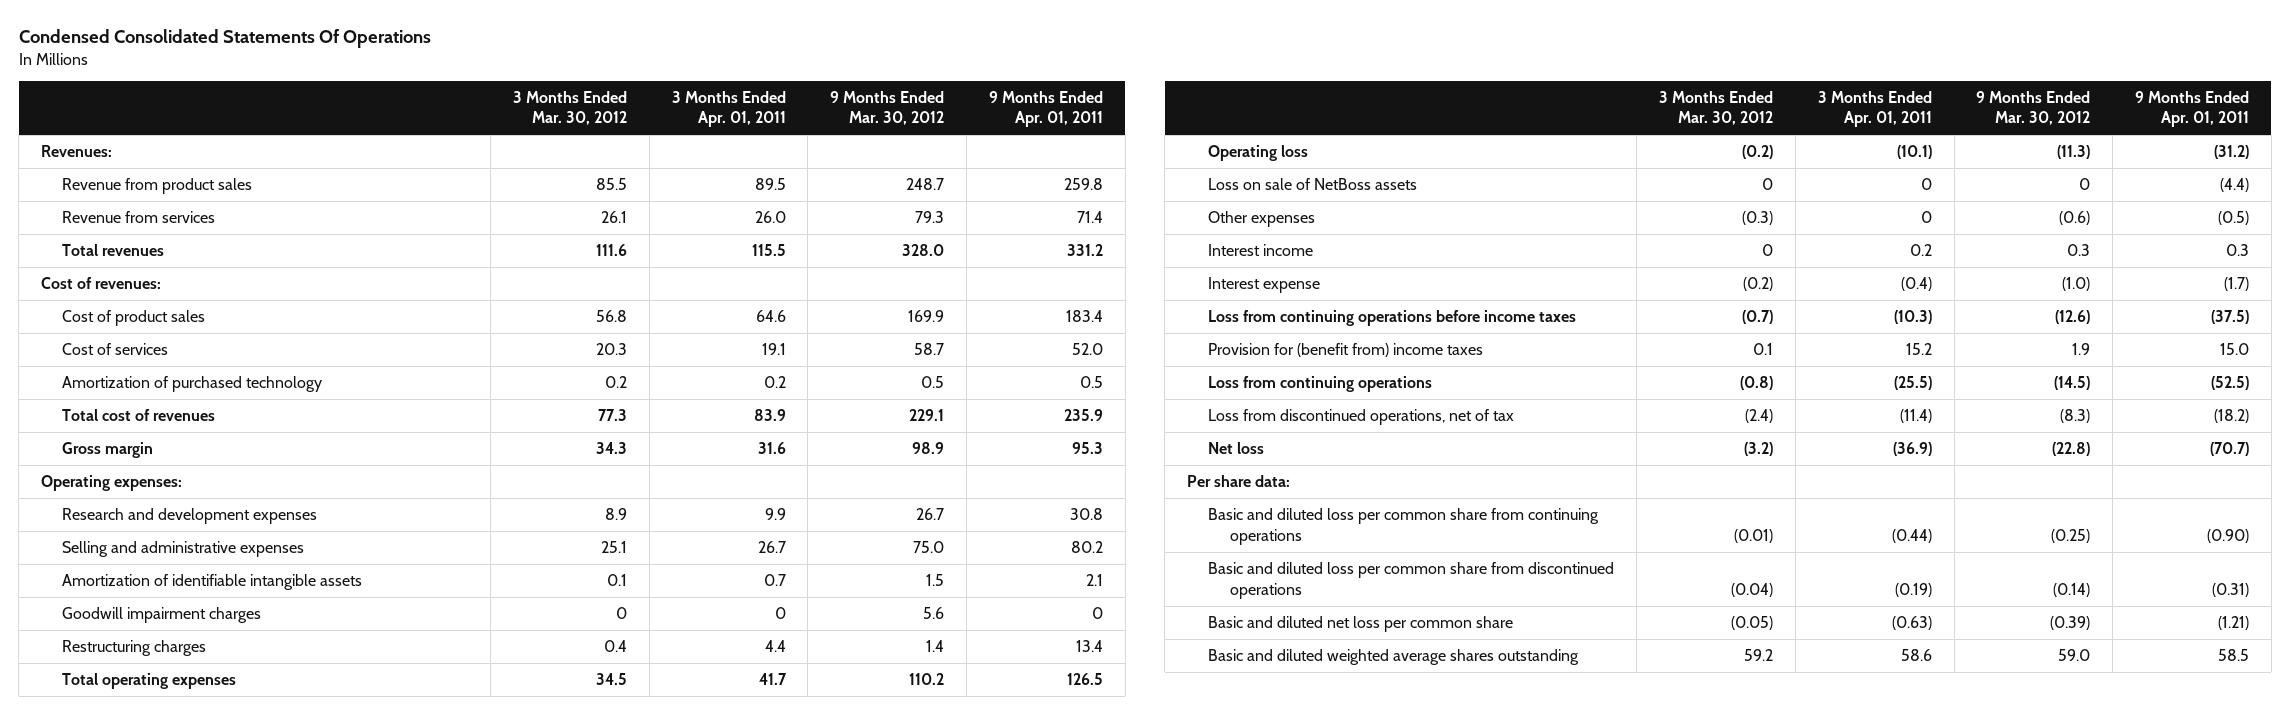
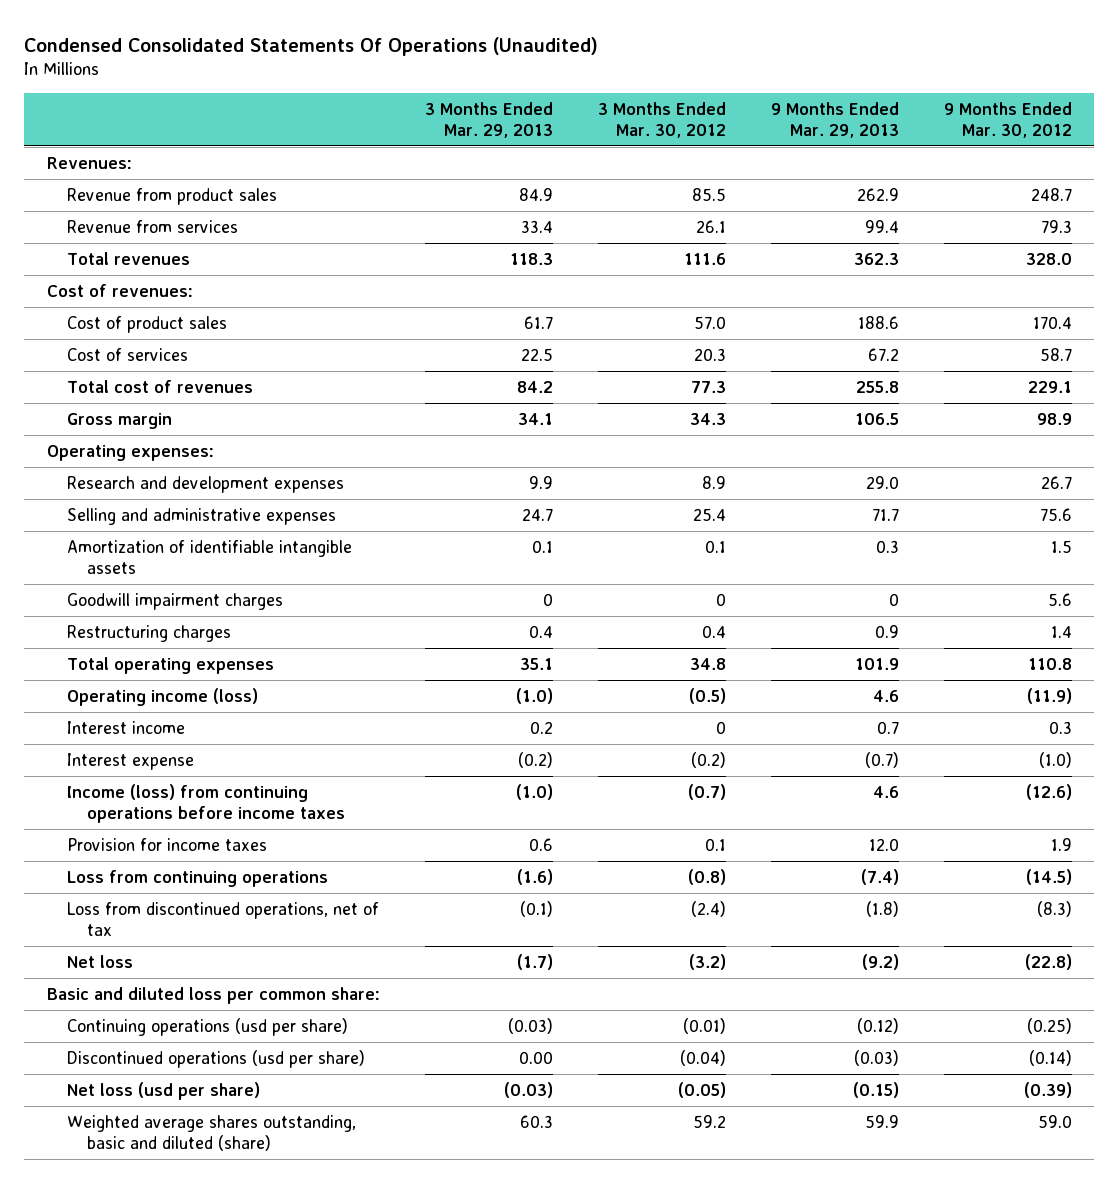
[18,29,431,49] Condensed Consolidated Statements Of Operations -> [24,36,599,56] Condensed Consolidated Statements Of Operations (Unaudited)
[671,90,786,128] 3 Months Ended Apr. 01, 2011 -> none
[988,90,1103,128] 9 Months Ended Apr. 01, 2011 -> none
none -> [424,101,553,138] 3 Months Ended Mar. 29, 2013
none -> [770,101,899,138] 9 Months Ended Mar. 29, 2013
[595,310,627,323] 56.8 -> [693,316,726,330] 57.0
[908,310,945,323] 169.9 -> [1032,316,1072,330] 170.4
[62,376,323,393] Amortization of purchased technology -> none
[600,541,627,554] 25.1 -> [692,508,726,522] 25.4
[913,541,945,554] 75.0 -> [1039,508,1072,522] 75.6
[1208,178,1418,191] Loss on sale of NetBoss assets -> none
[1208,211,1316,228] Other expenses -> none
[595,673,627,686] 34.5 -> [689,658,726,671] 34.8
[909,673,945,686] 110.2 -> [1027,658,1072,671] 110.8
[1208,145,1309,162] Operating loss -> [66,688,258,707] Operating income (loss)
[1742,145,1774,160] (0.2) -> [688,688,726,705] (0.5)
[2057,145,2091,160] (11.3) -> [1026,688,1072,705] (11.9)
[1208,310,1577,327] Loss from continuing operations before income taxes -> [66,784,345,823] Income (loss) from continuing operations before income taxes
[1208,343,1484,358] Provision for (benefit from) income taxes -> [66,838,267,852] Provision for income taxes
[1187,475,1291,488] Per share data: -> [46,987,380,1005] Basic and diluted loss per common share:
[1208,508,1600,545] Basic and diluted loss per common share from continuing operations -> [66,1018,348,1037] Continuing operations (usd per share)
[1208,562,1615,599] Basic and diluted loss per common share from discontinued operations -> [66,1050,365,1069] Discontinued operations (usd per share)
[1208,616,1514,633] Basic and diluted net loss per common share -> [66,1082,260,1101] Net loss (usd per share)
[1208,649,1580,666] Basic and diluted weighted average shares outstanding -> [66,1115,356,1151] Weighted average shares outstanding, basic and diluted (share)

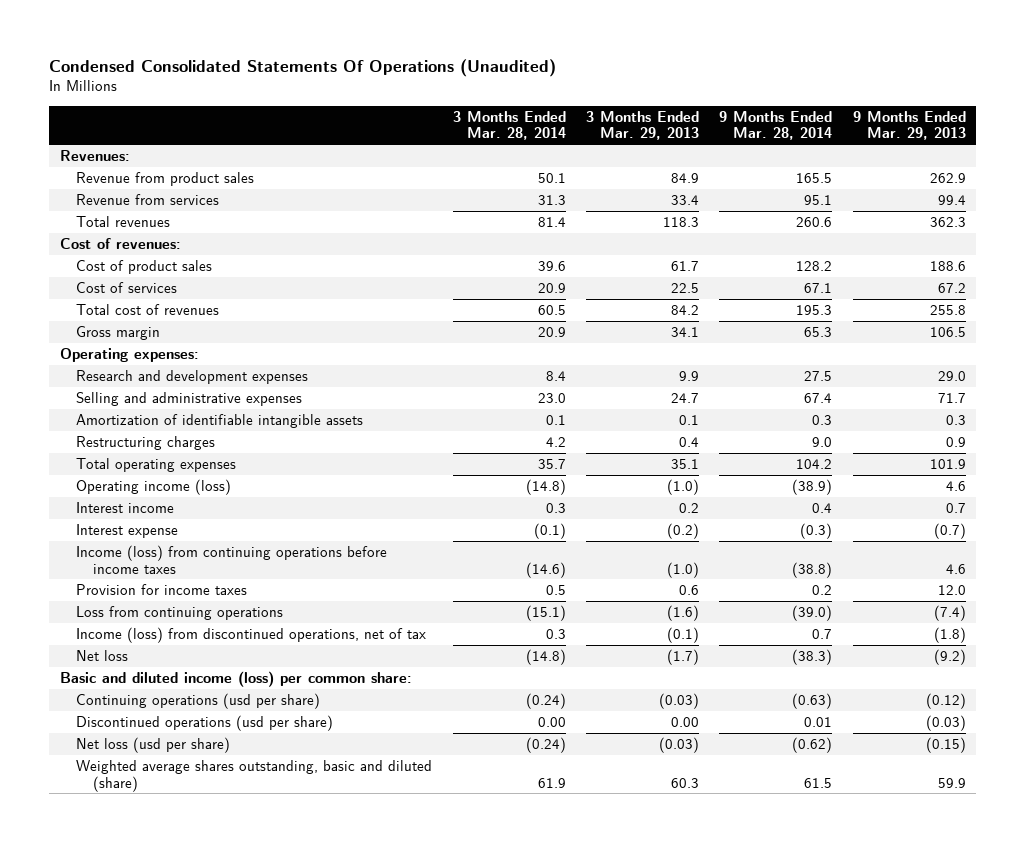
[597,101,726,138] 3 Months Ended Mar. 30, 2012 -> none
[943,101,1072,138] 9 Months Ended Mar. 30, 2012 -> none
none -> [452,110,566,141] 3 Months Ended Mar. 28, 2014
none -> [719,110,833,141] 9 Months Ended Mar. 28, 2014
[66,593,283,611] Goodwill impairment charges -> none
[66,902,379,936] Loss from discontinued operations, net of tax -> [76,626,427,643] Income (loss) from discontinued operations, net of tax
[46,987,380,1005] Basic and diluted loss per common share: -> [59,670,412,687] Basic and diluted income (loss) per common share:

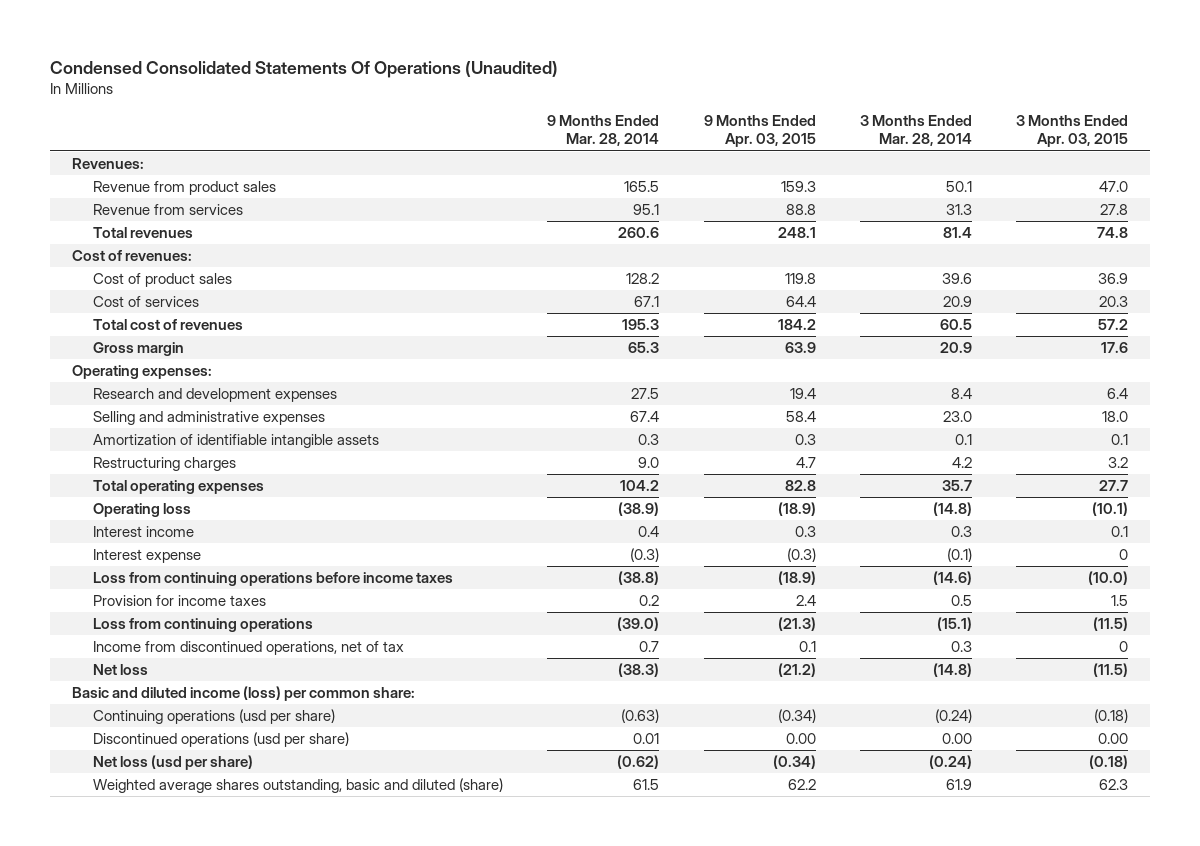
[586,110,700,141] 3 Months Ended Mar. 29, 2013 -> none
[852,110,966,141] 9 Months Ended Mar. 29, 2013 -> none
none -> [703,115,816,148] 9 Months Ended Apr. 03, 2015
none -> [1015,115,1128,148] 3 Months Ended Apr. 03, 2015
[76,478,232,495] Operating income (loss) -> [93,503,192,518] Operating loss
[76,544,388,574] Income (loss) from continuing operations before income taxes -> [93,572,454,587] Loss from continuing operations before income taxes
[76,626,427,643] Income (loss) from discontinued operations, net of tax -> [93,641,405,656] Income from discontinued operations, net of tax

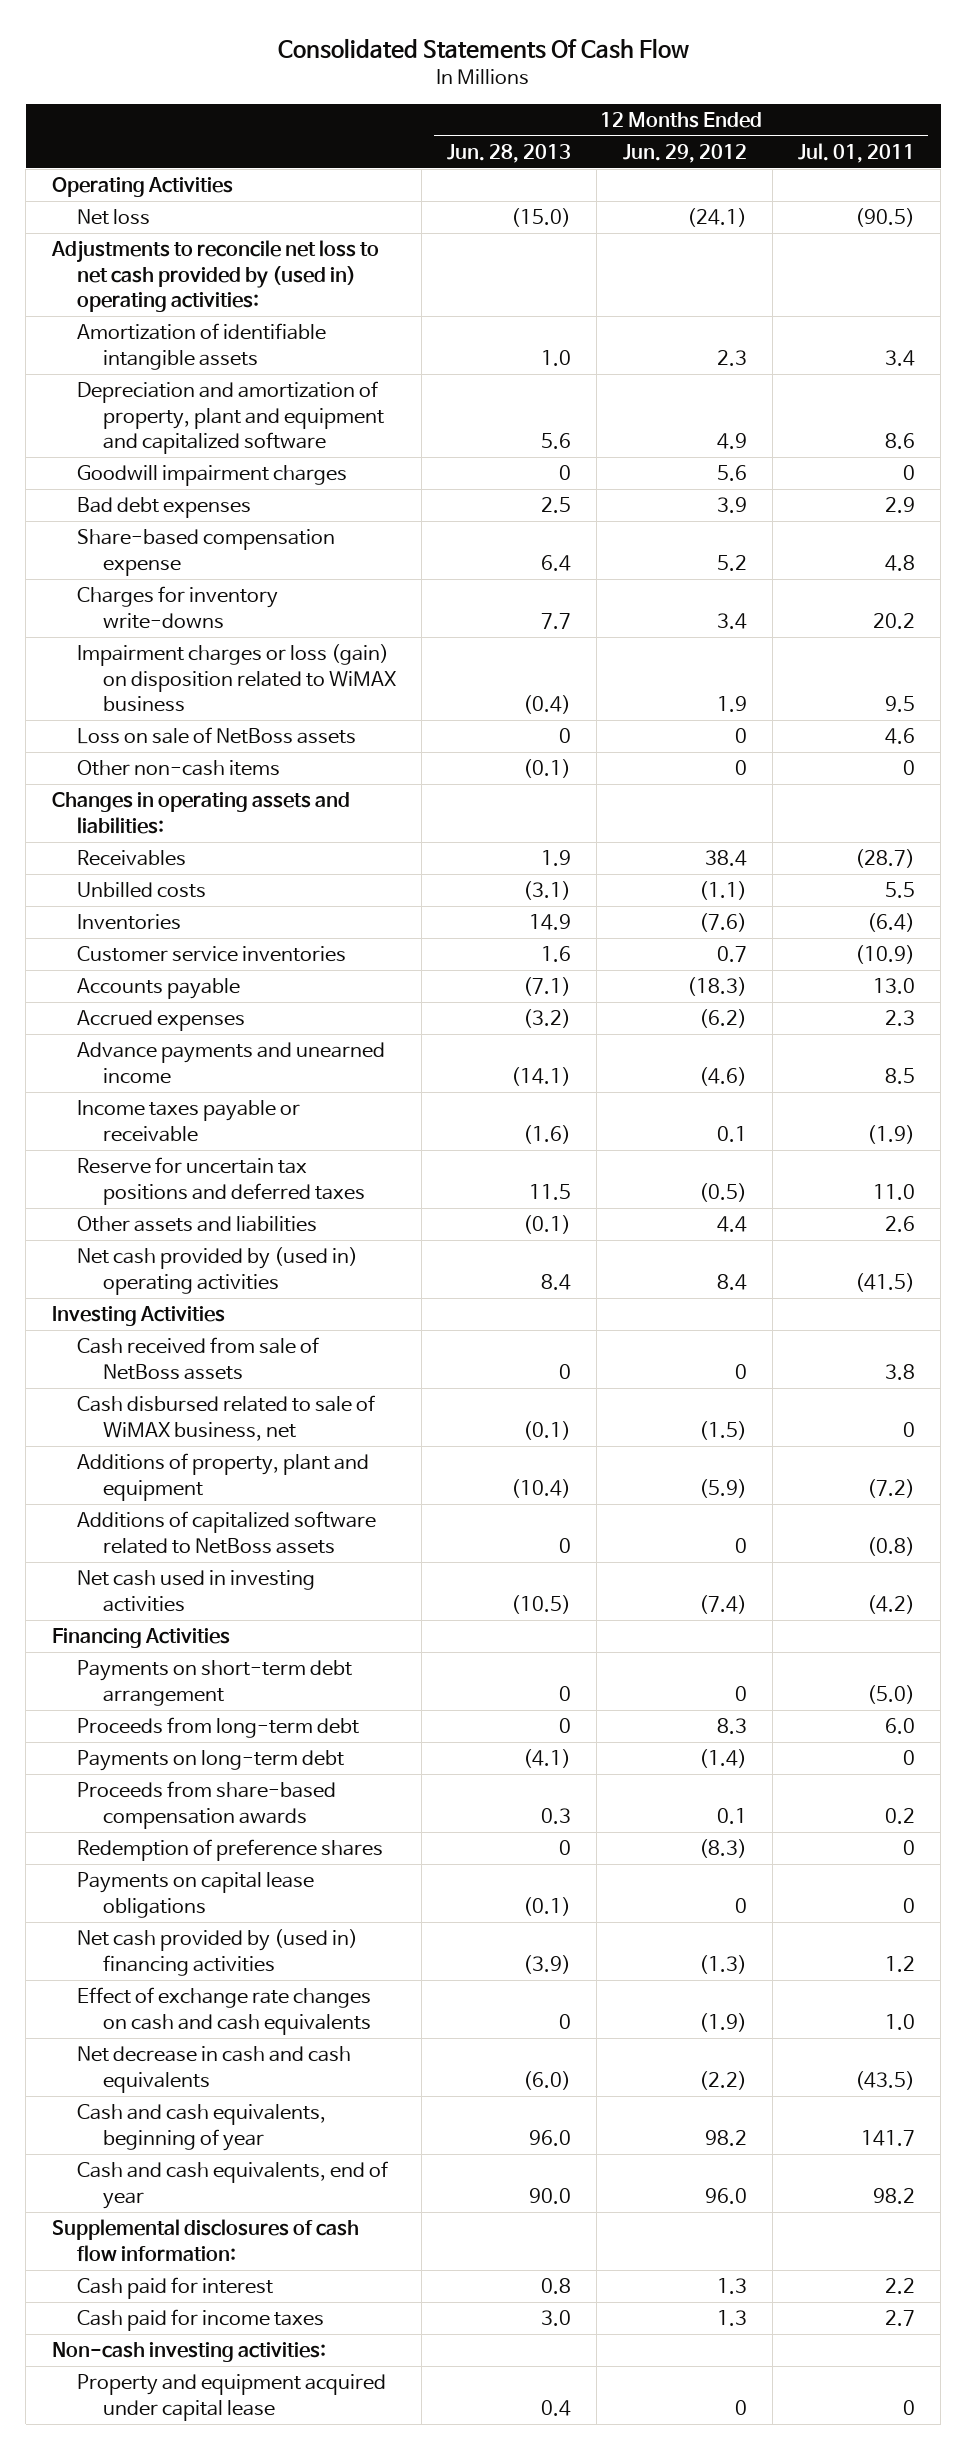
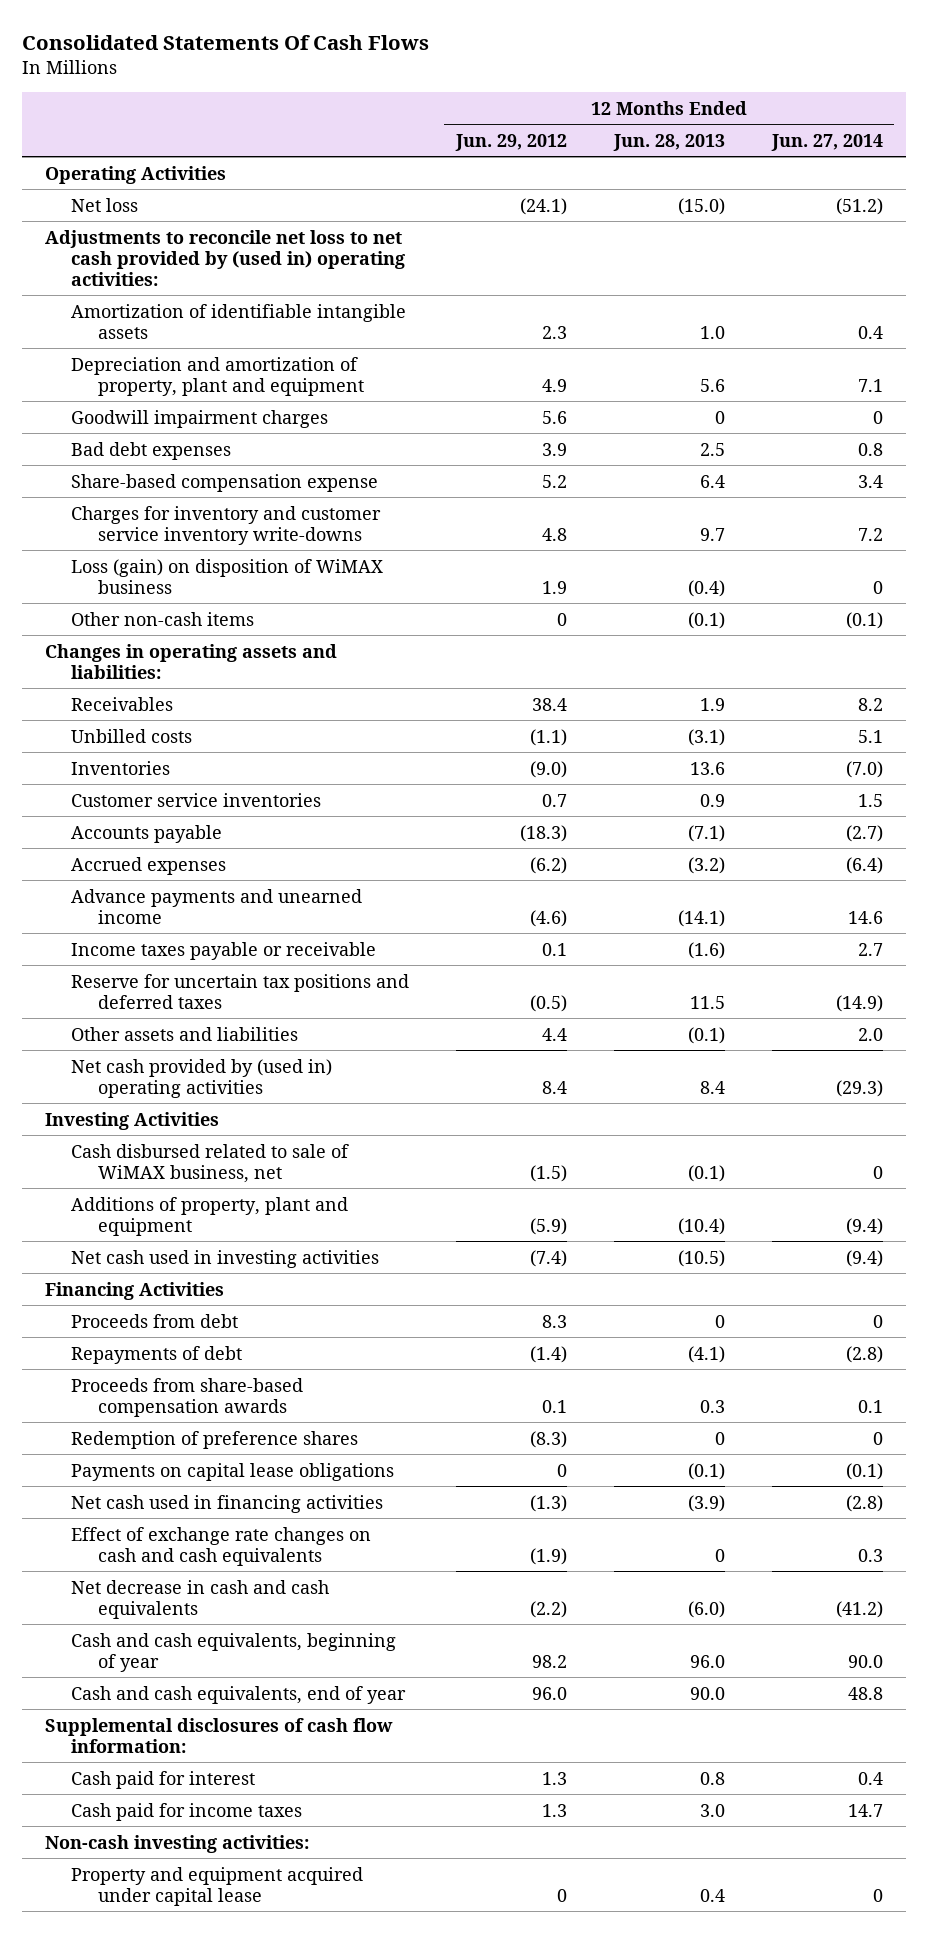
[278,37,690,59] Consolidated Statements Of Cash Flow -> [21,34,429,50] Consolidated Statements Of Cash Flows
[798,142,916,163] Jul. 01, 2011 -> none
none -> [770,133,883,151] Jun. 27, 2014
[77,381,384,455] Depreciation and amortization of property, plant and equipment and capitalized software -> [71,356,364,396] Depreciation and amortization of property, plant and equipment
[77,727,357,745] Loss on sale of NetBoss assets -> none
[77,586,279,629] Charges for inventory write-downs -> [71,505,382,545] Charges for inventory and customer service inventory write-downs
[541,612,572,629] 7.7 -> [699,527,725,541] 9.7
[716,612,747,629] 3.4 -> [542,527,568,541] 4.8
[77,644,396,713] Impairment charges or loss (gain) on disposition related to WiMAX business -> [71,558,384,594] Loss (gain) on disposition of WiMAX business
[529,914,572,931] 14.9 -> [689,761,725,775] 13.6
[698,913,747,933] (7.6) -> [530,760,568,778] (9.0)
[541,946,572,963] 1.6 -> [699,793,725,807] 0.9
[77,1337,320,1380] Cash received from sale of NetBoss assets -> none
[77,1511,377,1554] Additions of capitalized software related to NetBoss assets -> none
[77,1660,353,1706] Payments on short-term debt arrangement -> none
[77,1717,360,1739] Proceeds from long-term debt -> [71,1313,239,1328] Proceeds from debt
[77,1750,345,1772] Payments on long-term debt -> [71,1345,243,1364] Repayments of debt
[77,1929,359,1976] Net cash provided by (used in) financing activities -> [71,1494,384,1513] Net cash used in financing activities

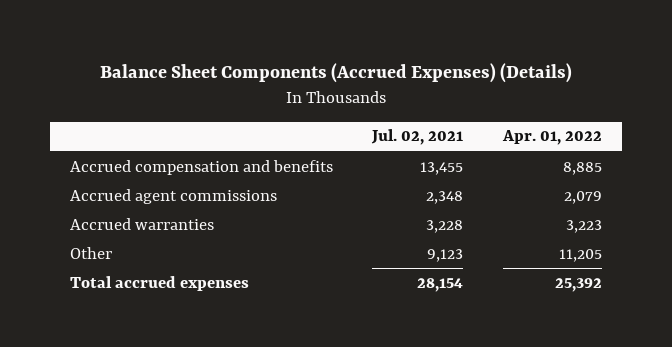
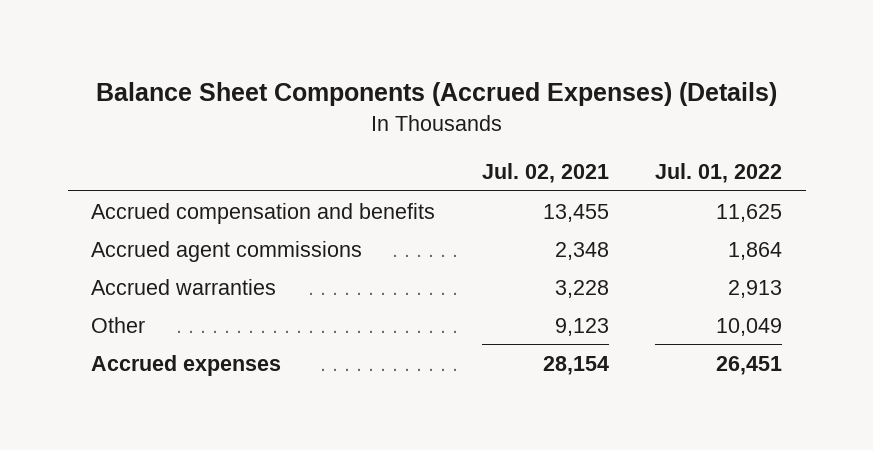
[502,130,603,146] Apr. 01, 2022 -> none
none -> [655,162,783,183] Jul. 01, 2022
[69,275,249,291] Total accrued expenses -> [90,354,281,376] Accrued expenses

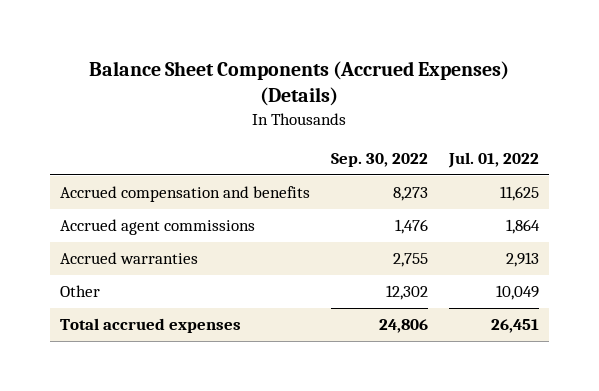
[481,162,609,183] Jul. 02, 2021 -> none
none -> [330,152,428,167] Sep. 30, 2022
[90,354,281,376] Accrued expenses -> [60,318,242,334] Total accrued expenses

